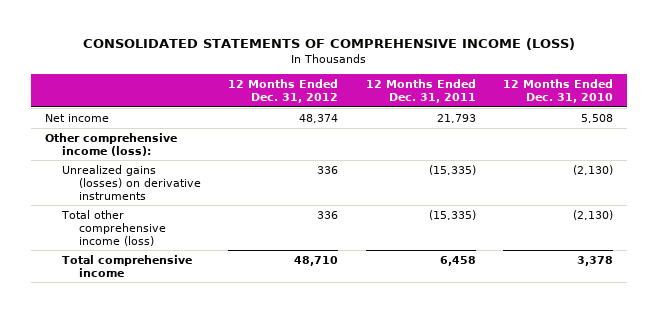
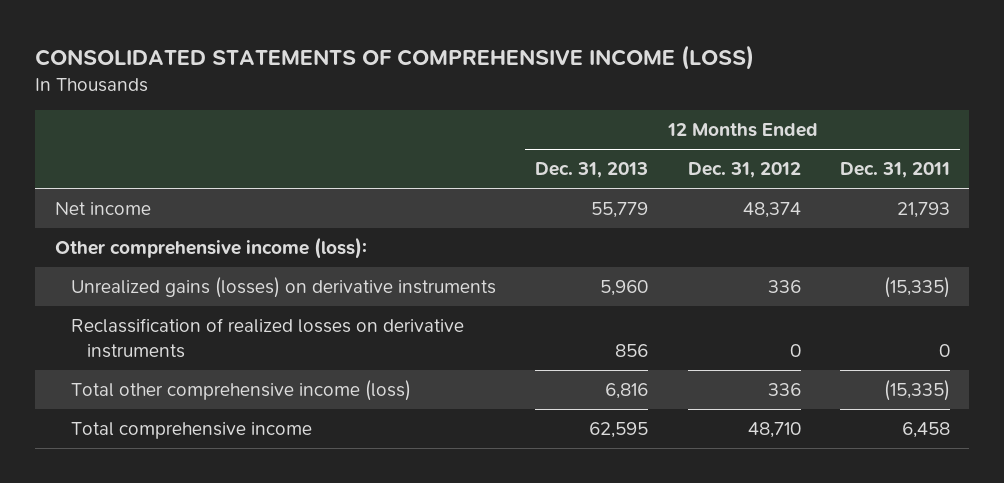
[503,78,614,103] 12 Months Ended Dec. 31, 2010 -> none
none -> [535,162,649,179] Dec. 31, 2013
none -> [70,318,464,358] Reclassification of realized losses on derivative instruments

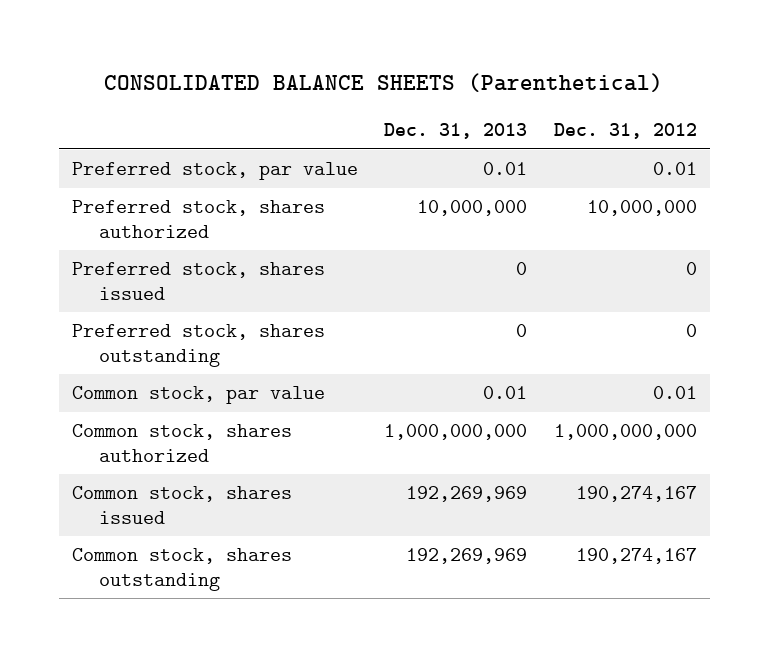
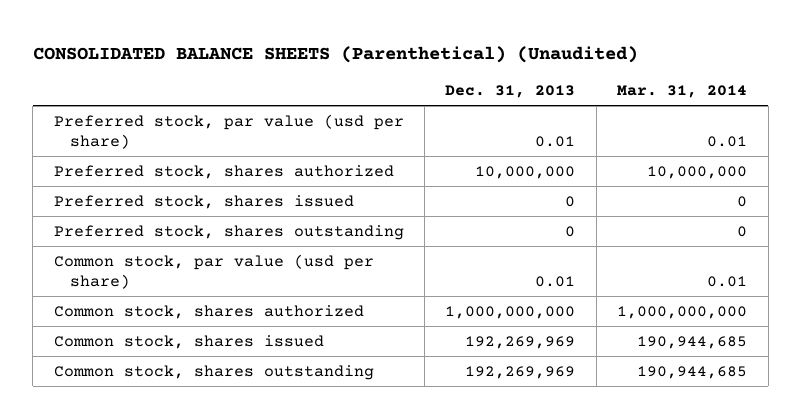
[104,73,664,93] CONSOLIDATED BALANCE SHEETS (Parenthetical) -> [32,45,638,63] CONSOLIDATED BALANCE SHEETS (Parenthetical) (Unaudited)
[553,123,697,140] Dec. 31, 2012 -> none
none -> [617,84,748,98] Mar. 31, 2014
[71,162,358,181] Preferred stock, par value -> [53,113,404,150] Preferred stock, par value (usd per share)
[71,386,325,405] Common stock, par value -> [53,253,374,290] Common stock, par value (usd per share)

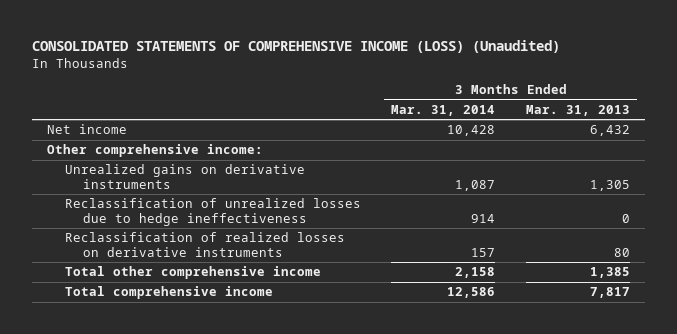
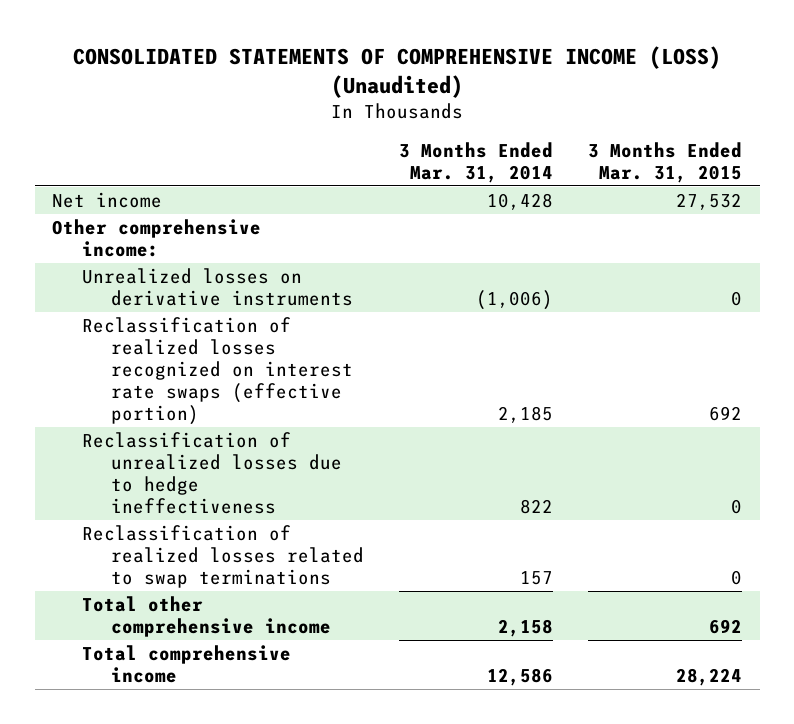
[525,104,630,116] Mar. 31, 2013 -> none
none -> [588,141,743,183] 3 Months Ended Mar. 31, 2015
[65,164,306,189] Unrealized gains on derivative instruments -> [81,268,354,307] Unrealized losses on derivative instruments
[455,179,496,191] 1,087 -> [476,290,554,311] (1,006)
none -> [81,317,354,425] Reclassification of realized losses recognized on interest rate swaps (effective portion)
[471,213,496,223] 914 -> [520,498,554,514] 822
[65,232,346,257] Reclassification of realized losses on derivative instruments -> [81,525,365,589] Reclassification of realized losses related to swap terminations

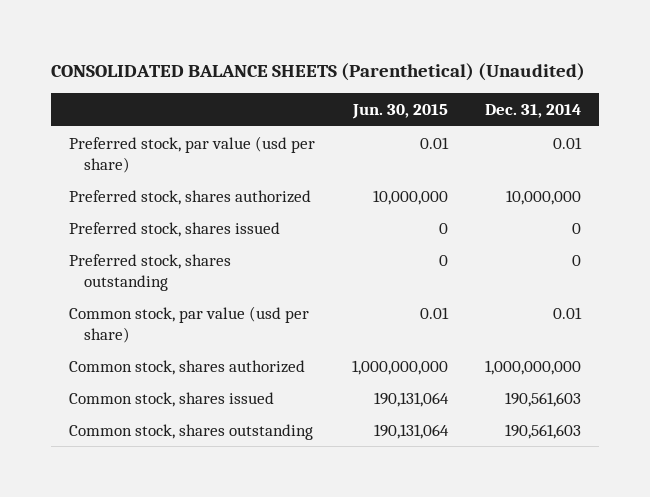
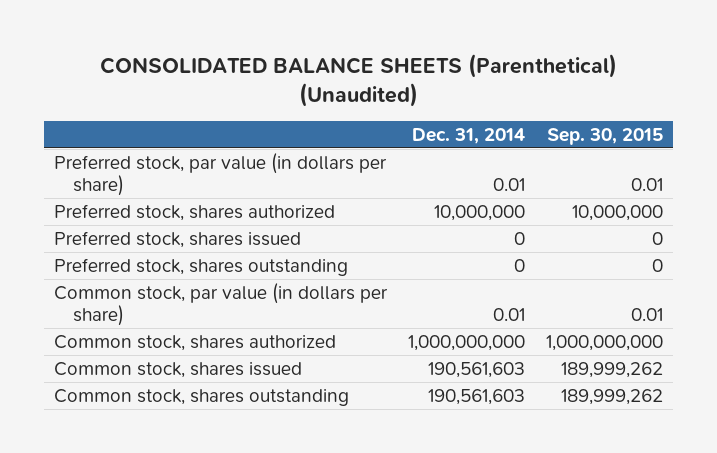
[352,104,449,120] Jun. 30, 2015 -> none
none -> [546,127,663,145] Sep. 30, 2015
[69,135,316,173] Preferred stock, par value (usd per share) -> [54,152,388,196] Preferred stock, par value (in dollars per share)
[69,305,310,343] Common stock, par value (usd per share) -> [54,282,389,326] Common stock, par value (in dollars per share)

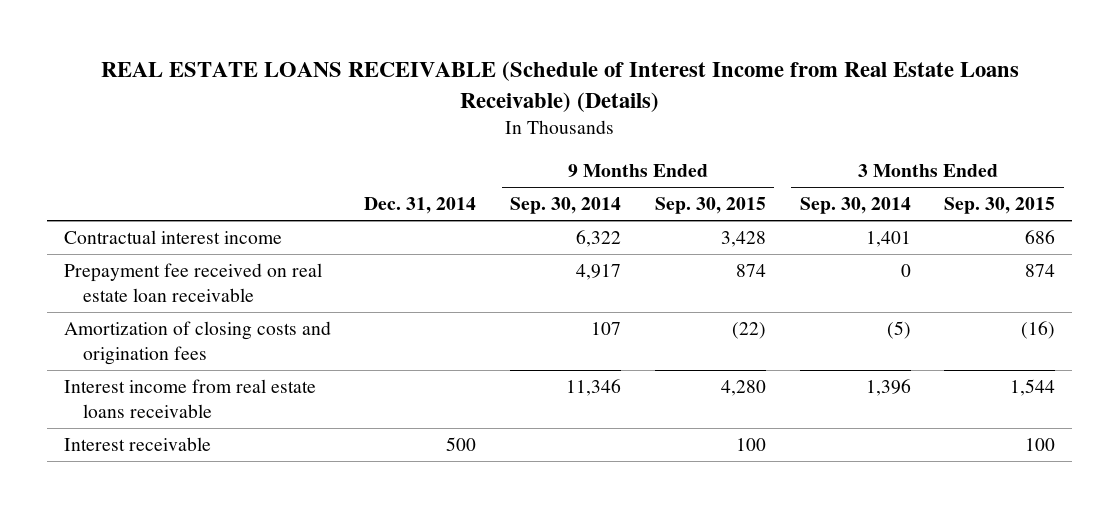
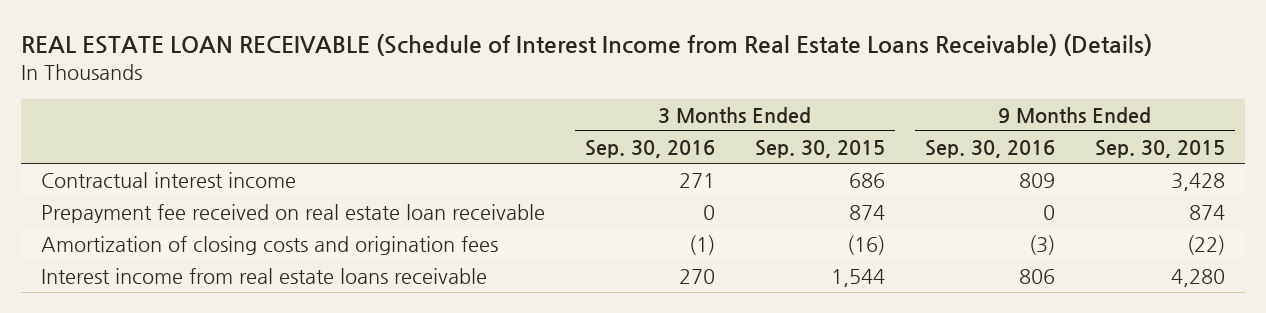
[100,61,1019,112] REAL ESTATE LOANS RECEIVABLE (Schedule of Interest Income from Real Estate Loans Receivable) (Details) -> [21,34,1153,57] REAL ESTATE LOAN RECEIVABLE (Schedule of Interest Income from Real Estate Loans Receivable) (Details)
[364,197,477,215] Dec. 31, 2014 -> none
[510,197,622,215] Sep. 30, 2014 -> none
[799,197,911,215] Sep. 30, 2014 -> none
none -> [585,139,716,158] Sep. 30, 2016
none -> [925,139,1056,158] Sep. 30, 2016
[63,437,211,452] Interest receivable -> none

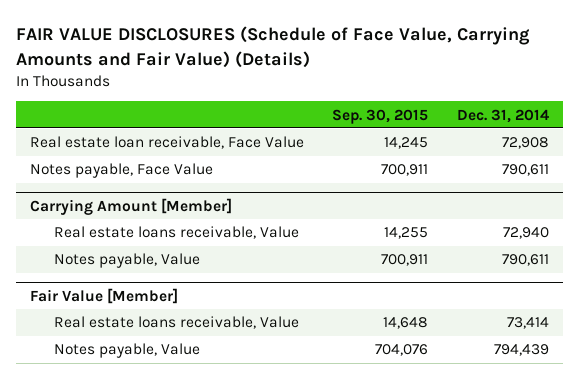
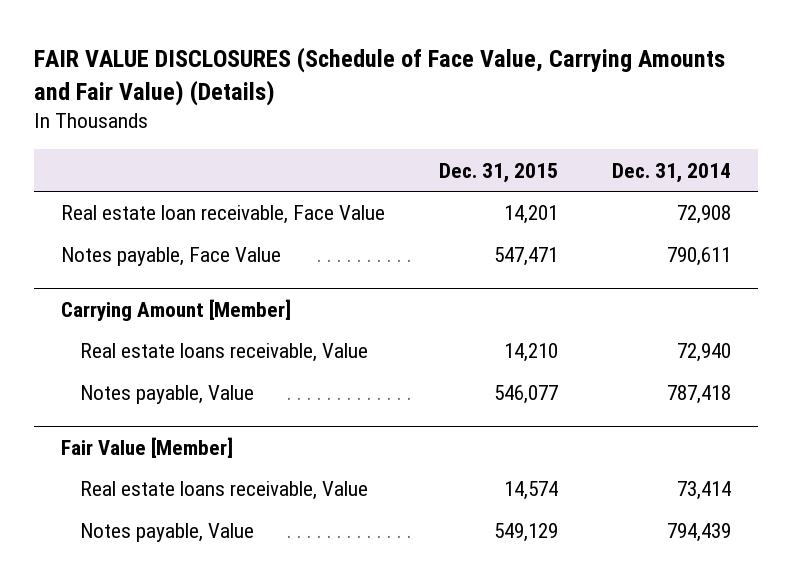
[332,108,429,124] Sep. 30, 2015 -> none
none -> [438,162,558,183] Dec. 31, 2015
[501,254,549,267] 790,611 -> [666,385,731,405] 787,418

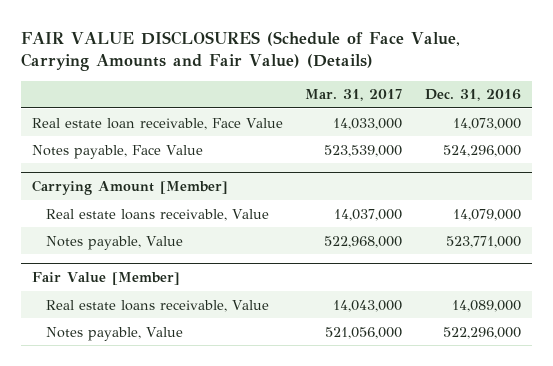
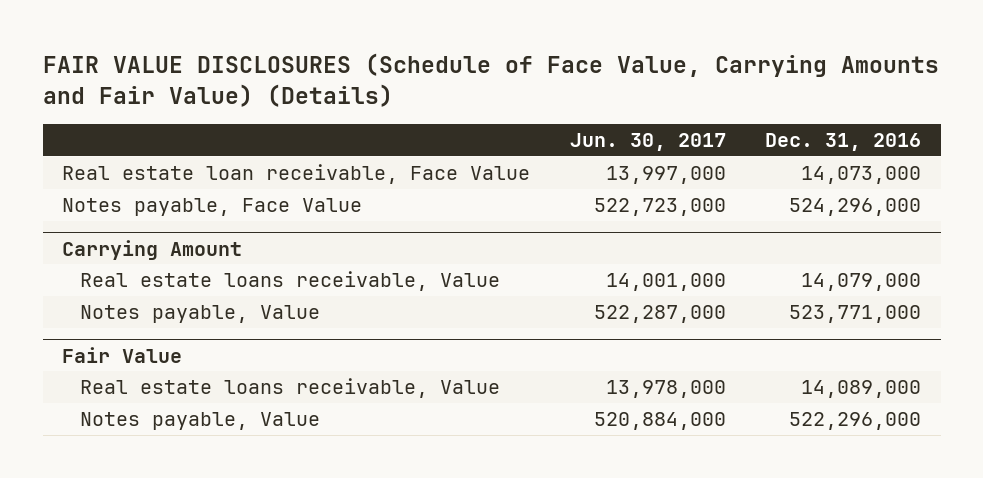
[305,89,403,102] Mar. 31, 2017 -> none
none -> [569,132,726,151] Jun. 30, 2017
[32,180,229,196] Carrying Amount [Member] -> [62,239,243,260] Carrying Amount
[32,272,181,286] Fair Value [Member] -> [62,346,183,363] Fair Value

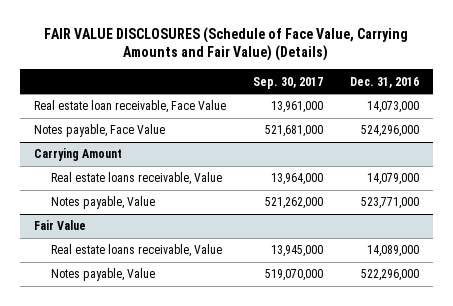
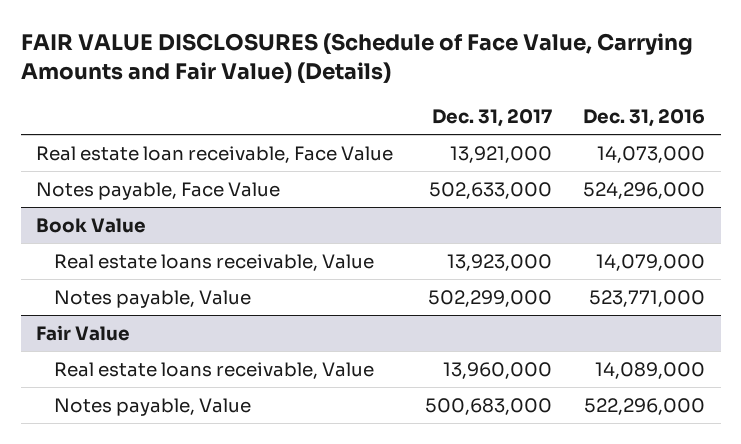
[252,76,323,89] Sep. 30, 2017 -> none
none -> [431,108,552,127] Dec. 31, 2017
[33,148,122,162] Carrying Amount -> [36,218,147,234] Book Value

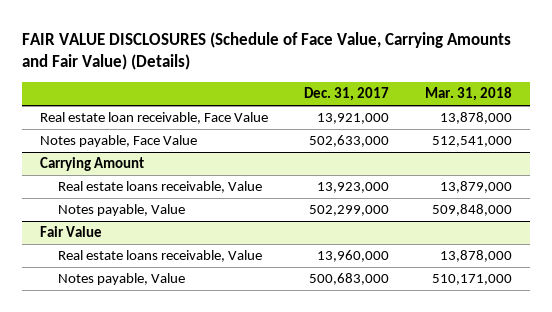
[582,108,705,127] Dec. 31, 2016 -> none
none -> [425,87,513,102] Mar. 31, 2018
[36,218,147,234] Book Value -> [40,157,145,172] Carrying Amount

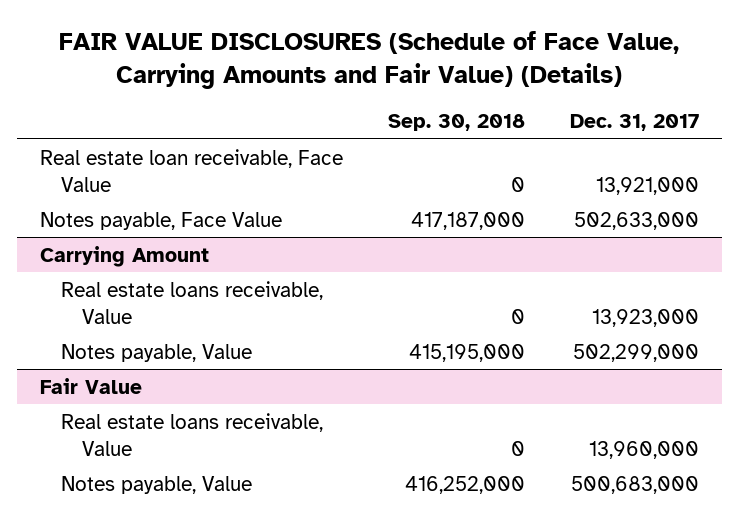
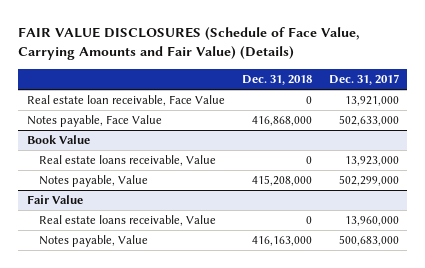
[387,114,525,132] Sep. 30, 2018 -> none
none -> [241,75,312,86] Dec. 31, 2018
[39,245,209,267] Carrying Amount -> [26,135,90,145] Book Value

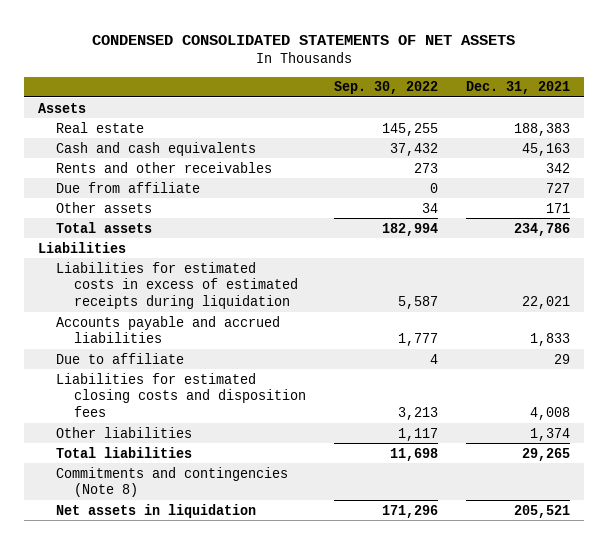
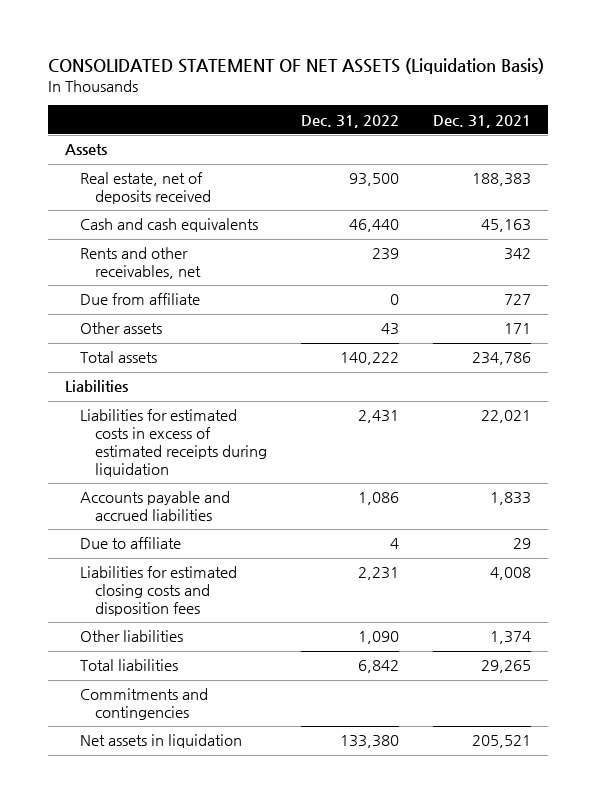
[92,35,516,46] CONDENSED CONSOLIDATED STATEMENTS OF NET ASSETS -> [48,57,545,74] CONSOLIDATED STATEMENT OF NET ASSETS (Liquidation Basis)
[334,81,439,95] Sep. 30, 2022 -> none
none -> [301,114,400,128] Dec. 31, 2022
[56,121,145,133] Real estate -> [80,172,211,205] Real estate, net of deposits received
[56,161,273,173] Rents and other receivables -> [80,247,201,280] Rents and other receivables, net
[56,466,289,498] Commitments and contingencies (Note 8) -> [80,688,209,721] Commitments and contingencies

